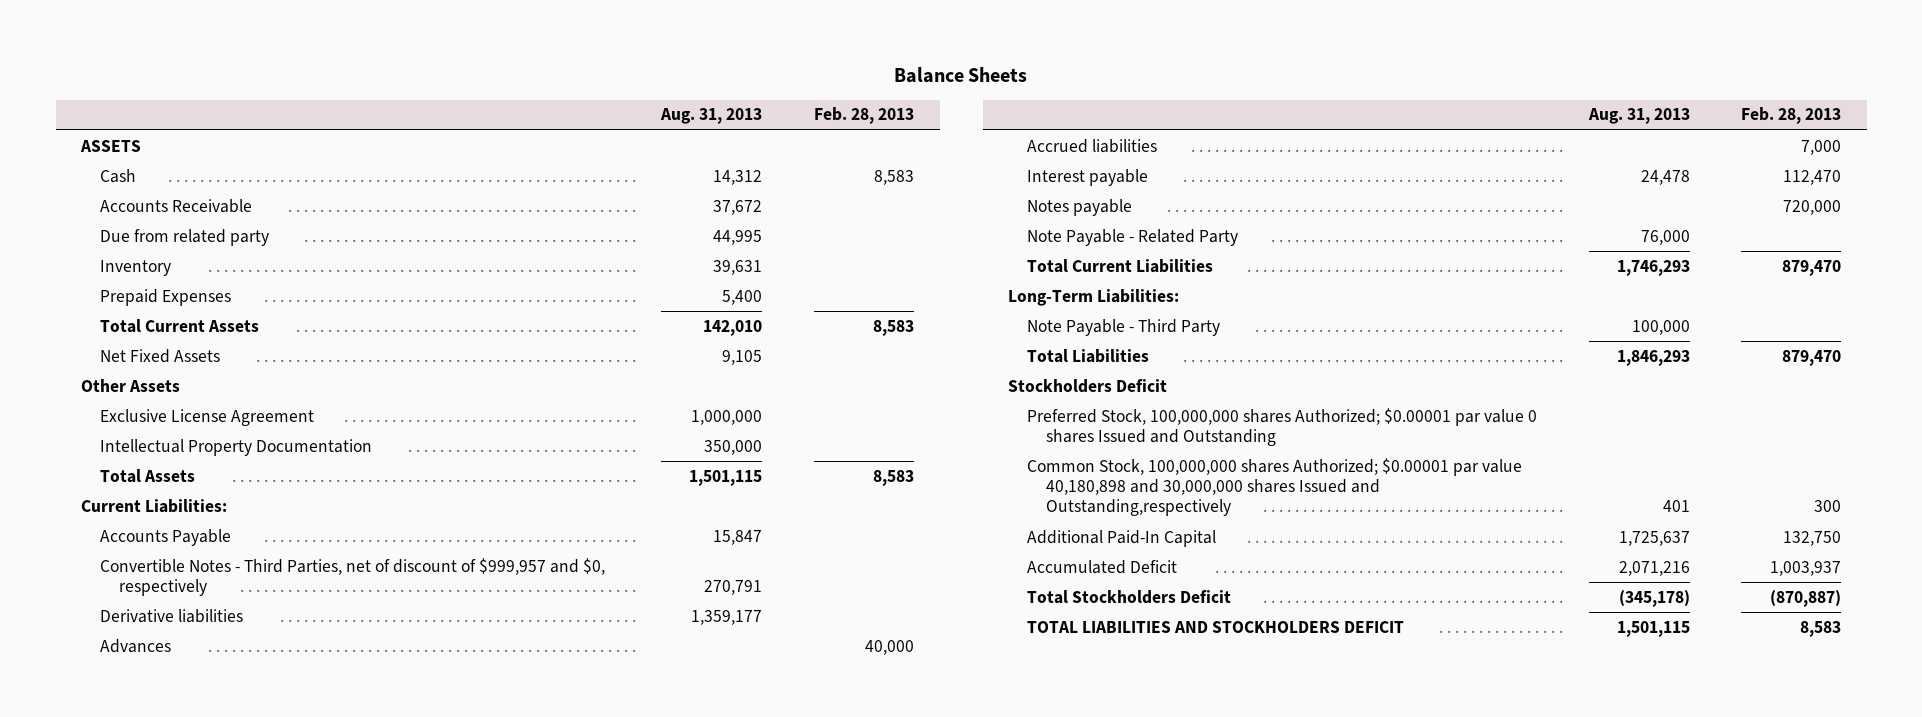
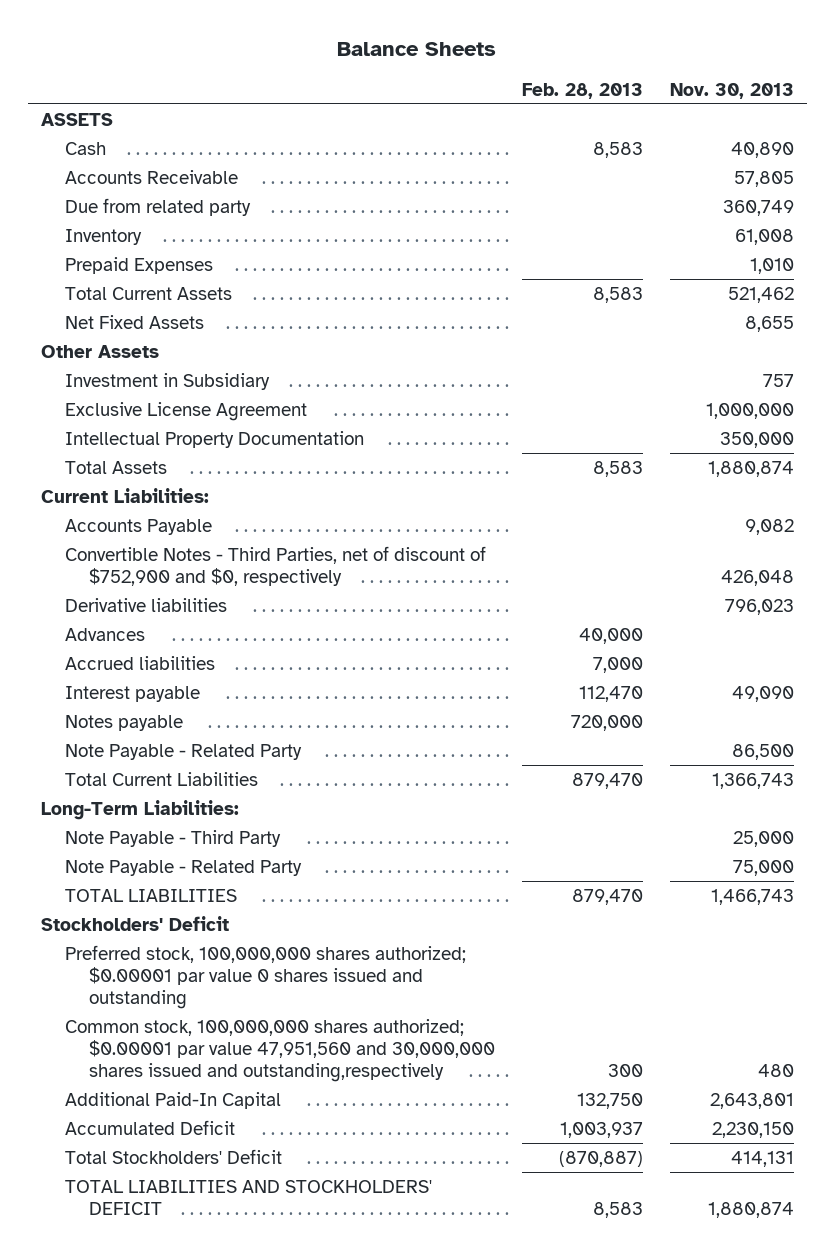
[660,108,763,125] Aug. 31, 2013 -> none
none -> [669,82,794,99] Nov. 30, 2013
none -> [65,372,271,390] Investment in Subsidiary
[99,557,605,596] Convertible Notes - Third Parties, net of discount of $999,957 and $0, respectively -> [65,545,487,586] Convertible Notes - Third Parties, net of discount of $752,900 and $0, respectively
none -> [65,859,303,876] Note Payable - Related Party
[1027,348,1150,363] Total Liabilities -> [65,888,238,902] TOTAL LIABILITIES
[1008,378,1168,393] Stockholders Deficit -> [41,915,230,931] Stockholders' Deficit
[1027,407,1538,446] Preferred Stock, 100,000,000 shares Authorized; $0.00001 par value 0 shares Issued and Outstanding -> [65,944,467,1009] Preferred stock, 100,000,000 shares authorized; $0.00001 par value 0 shares issued and outstanding
[1027,457,1523,517] Common Stock, 100,000,000 shares Authorized; $0.00001 par value 40,180,898 and 30,000,000 shares Issued and Outstanding,respectively -> [65,1018,496,1082] Common stock, 100,000,000 shares authorized; $0.00001 par value 47,951,560 and 30,000,000 shares issued and outstanding,respectively
[1027,589,1232,604] Total Stockholders Deficit -> [65,1148,283,1164] Total Stockholders' Deficit
[1027,620,1405,633] TOTAL LIABILITIES AND STOCKHOLDERS DEFICIT -> [65,1179,433,1215] TOTAL LIABILITIES AND STOCKHOLDERS' DEFICIT

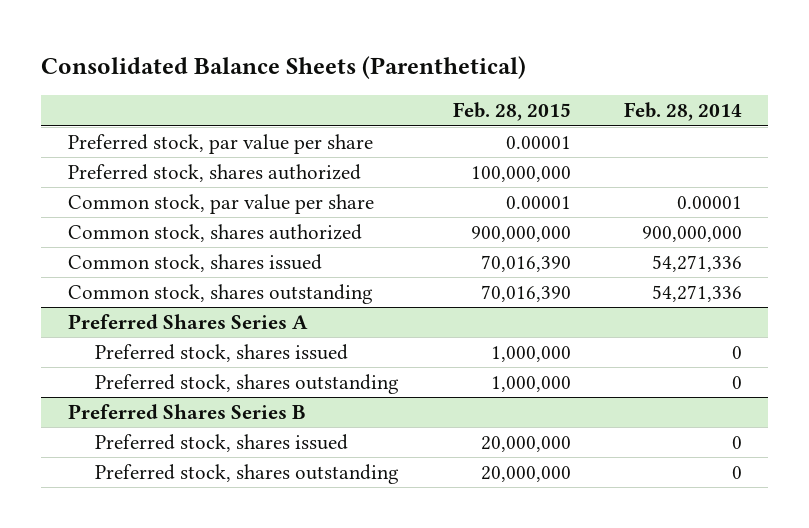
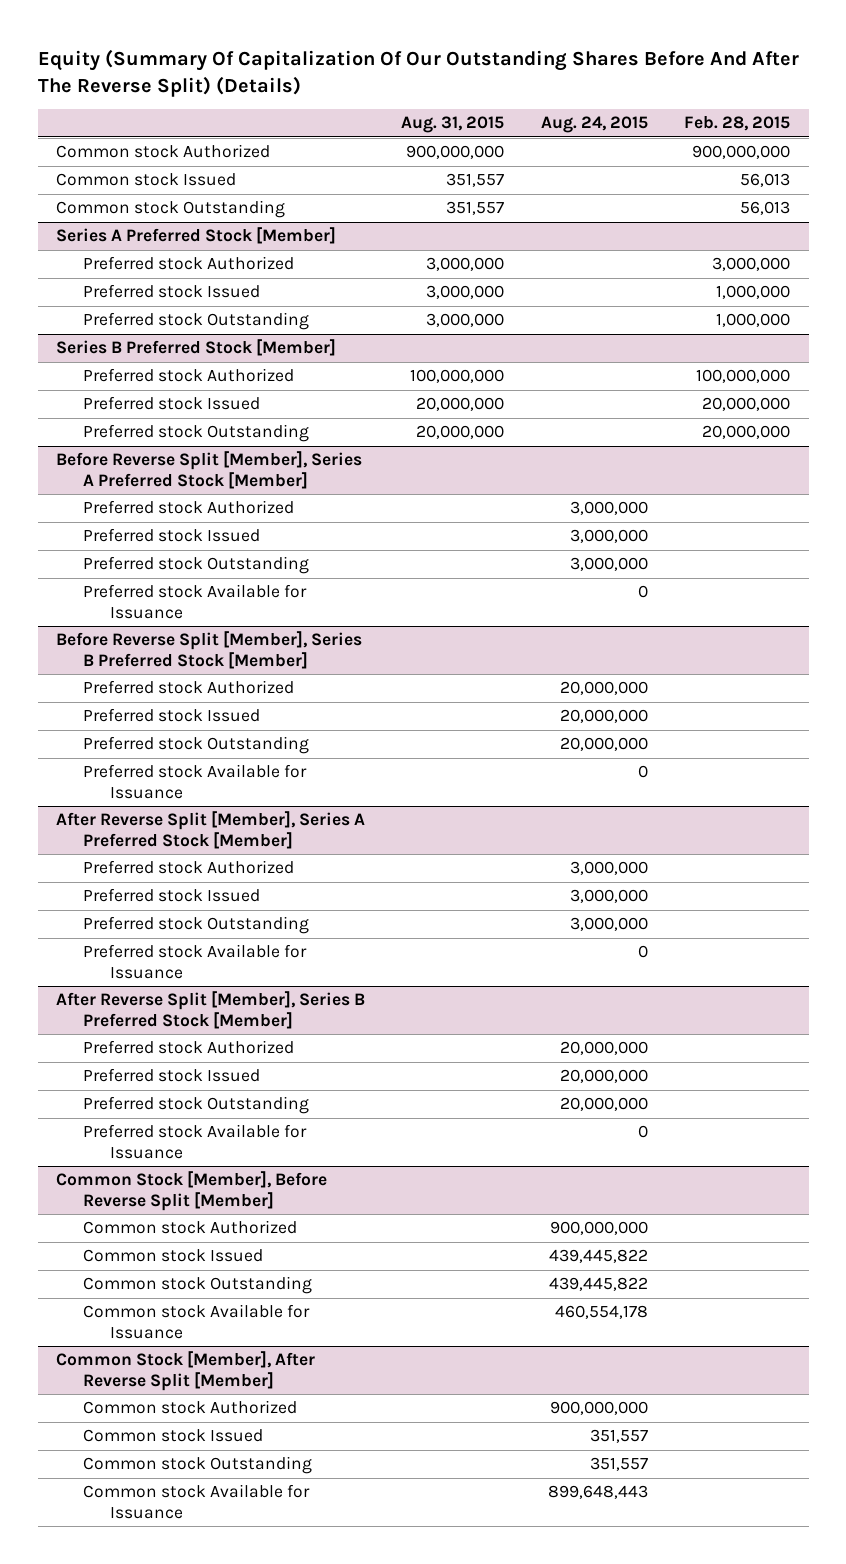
[41,56,527,80] Consolidated Balance Sheets (Parenthetical) -> [37,48,799,97] Equity (Summary Of Capitalization Of Our Outstanding Shares Before And After The Reverse Split) (Details)
[623,102,742,122] Feb. 28, 2014 -> none
none -> [401,116,505,134] Aug. 31, 2015
none -> [540,116,648,134] Aug. 24, 2015
[67,133,373,154] Preferred stock, par value per share -> none
[67,163,361,182] Preferred stock, shares authorized -> none
[67,193,374,214] Common stock, par value per share -> none
[67,223,362,242] Common stock, shares authorized -> [56,144,271,159] Common stock Authorized
[67,253,322,272] Common stock, shares issued -> [56,173,237,187] Common stock Issued
[480,254,571,272] 70,016,390 -> [740,173,791,188] 56,013
[67,283,373,304] Common stock, shares outstanding -> [56,200,286,219] Common stock Outstanding
[480,284,571,302] 70,016,390 -> [740,201,791,216] 56,013
[67,313,308,329] Preferred Shares Series A -> [56,227,337,245] Series A Preferred Stock [Member]
none -> [82,256,294,271] Preferred stock Authorized
[95,343,349,362] Preferred stock, shares issued -> [82,284,260,299] Preferred stock Issued
[95,373,400,394] Preferred stock, shares outstanding -> [82,312,309,331] Preferred stock Outstanding
[67,403,306,419] Preferred Shares Series B -> [56,339,337,357] Series B Preferred Stock [Member]
none -> [82,368,294,383] Preferred stock Authorized
[95,433,349,452] Preferred stock, shares issued -> [82,396,260,411] Preferred stock Issued
[95,463,400,484] Preferred stock, shares outstanding -> [82,424,309,443] Preferred stock Outstanding
none -> [56,451,363,489] Before Reverse Split [Member], Series A Preferred Stock [Member]
none -> [82,500,294,515] Preferred stock Authorized
none -> [82,528,260,543] Preferred stock Issued
none -> [82,556,309,575] Preferred stock Outstanding
none -> [82,584,307,619] Preferred stock Available for Issuance
none -> [56,631,363,669] Before Reverse Split [Member], Series B Preferred Stock [Member]
none -> [82,680,294,695] Preferred stock Authorized
none -> [82,708,260,723] Preferred stock Issued
none -> [82,736,309,755] Preferred stock Outstanding
none -> [82,764,307,799] Preferred stock Available for Issuance
none -> [56,811,366,849] After Reverse Split [Member], Series A Preferred Stock [Member]
none -> [82,860,294,875] Preferred stock Authorized
none -> [82,888,260,903] Preferred stock Issued
none -> [82,916,309,935] Preferred stock Outstanding
none -> [82,944,307,979] Preferred stock Available for Issuance
none -> [56,991,366,1029] After Reverse Split [Member], Series B Preferred Stock [Member]
none -> [82,1040,294,1055] Preferred stock Authorized
none -> [82,1068,260,1083] Preferred stock Issued
none -> [82,1096,309,1115] Preferred stock Outstanding
none -> [82,1124,307,1159] Preferred stock Available for Issuance
none -> [56,1171,328,1211] Common Stock [Member], Before Reverse Split [Member]
none -> [82,1220,297,1235] Common stock Authorized
none -> [82,1249,263,1263] Common stock Issued
none -> [82,1276,312,1295] Common stock Outstanding
none -> [82,1304,310,1339] Common stock Available for Issuance
none -> [56,1351,316,1391] Common Stock [Member], After Reverse Split [Member]
none -> [82,1400,297,1415] Common stock Authorized
none -> [82,1429,263,1443] Common stock Issued
none -> [82,1456,312,1475] Common stock Outstanding
none -> [82,1484,310,1519] Common stock Available for Issuance

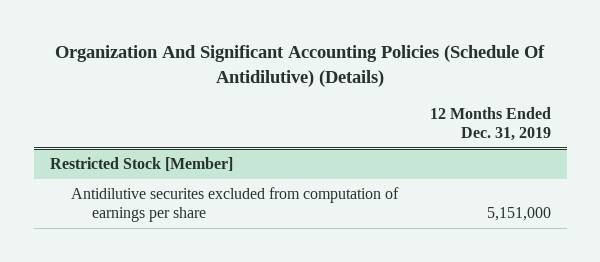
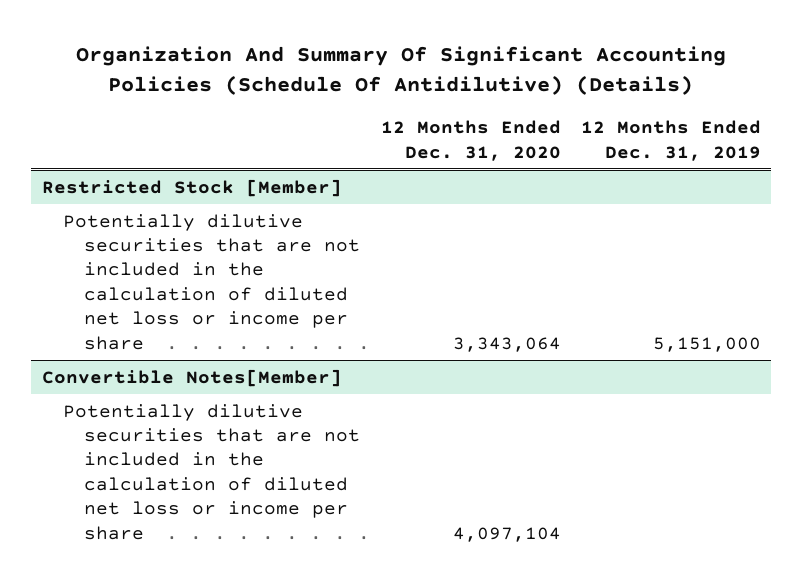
[55,45,546,88] Organization And Significant Accounting Policies (Schedule Of Antidilutive) (Details) -> [76,46,727,96] Organization And Summary Of Significant Accounting Policies (Schedule Of Antidilutive) (Details)
none -> [380,120,561,161] 12 Months Ended Dec. 31, 2020
[70,187,399,222] Antidilutive securites excluded from computation of earnings per share -> [62,213,361,350] Potentially dilutive securities that are not included in the calculation of diluted net loss or income per share
none -> [41,368,342,387] Convertible Notes[Member]
none -> [62,403,361,540] Potentially dilutive securities that are not included in the calculation of diluted net loss or income per share

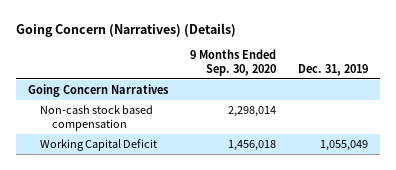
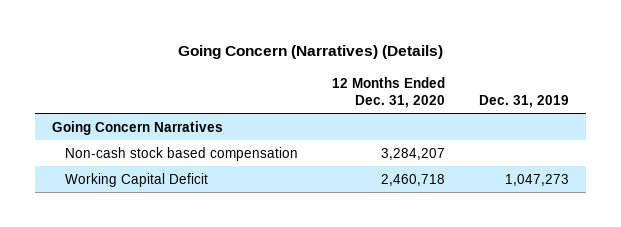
[190,48,277,76] 9 Months Ended Sep. 30, 2020 -> none
none -> [331,76,445,108] 12 Months Ended Dec. 31, 2020
[320,139,369,151] 1,055,049 -> [505,173,570,186] 1,047,273

